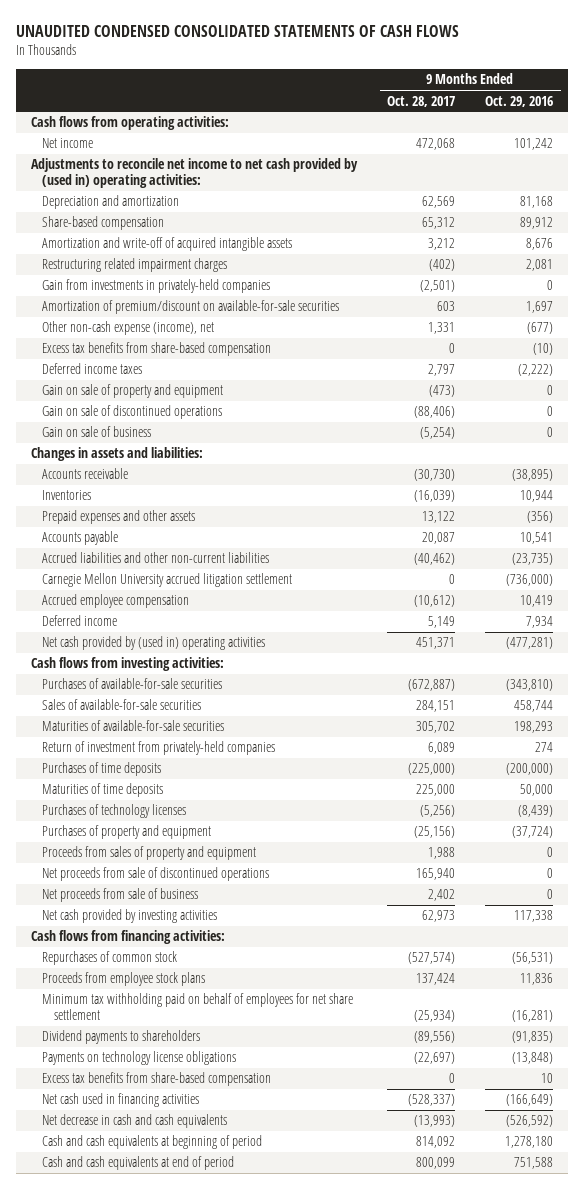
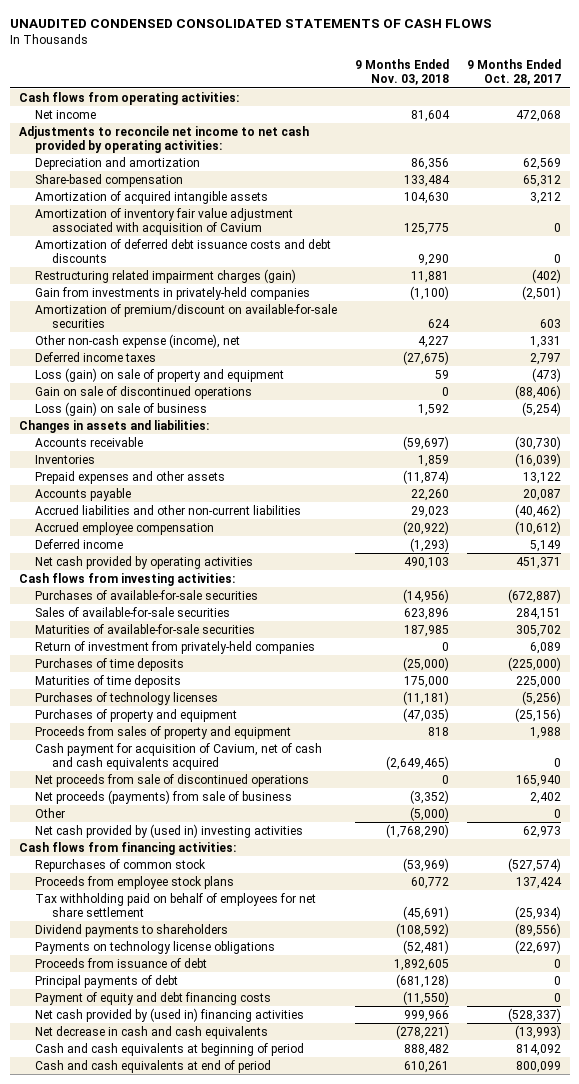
[485,95,554,107] Oct. 29, 2016 -> none
none -> [355,59,450,86] 9 Months Ended Nov. 03, 2018
[31,158,359,189] Adjustments to reconcile net income to net cash provided by (used in) operating activities: -> [18,125,309,153] Adjustments to reconcile net income to net cash provided by operating activities:
[42,237,293,252] Amortization and write-off of acquired intangible assets -> [35,190,269,204] Amortization of acquired intangible assets
none -> [35,207,294,235] Amortization of inventory fair value adjustment associated with acquisition of Cavium
none -> [35,238,332,263] Amortization of deferred debt issuance costs and debt discounts
[42,258,228,273] Restructuring related impairment charges -> [35,268,297,283] Restructuring related impairment charges (gain)
[42,342,272,357] Excess tax benefits from share-based compensation -> none
[42,384,224,399] Gain on sale of property and equipment -> [35,367,285,382] Loss (gain) on sale of property and equipment
[42,426,152,438] Gain on sale of business -> [35,401,208,416] Loss (gain) on sale of business
[42,573,293,588] Carnegie Mellon University accrued litigation settlement -> none
[42,636,266,651] Net cash provided by (used in) operating activities -> [35,555,254,569] Net cash provided by operating activities
none -> [35,742,323,770] Cash payment for acquisition of Cavium, net of cash and cash equivalents acquired
[42,888,199,903] Net proceeds from sale of business -> [35,789,293,804] Net proceeds (payments) from sale of business
none -> [35,807,66,818] Other
[42,909,218,924] Net cash provided by investing activities -> [35,823,304,838] Net cash provided by (used in) investing activities
[42,993,354,1021] Minimum tax withholding paid on behalf of employees for net share settlement -> [35,892,317,917] Tax withholding paid on behalf of employees for net share settlement
[42,1072,272,1087] Excess tax benefits from share-based compensation -> none
none -> [35,957,208,968] Proceeds from issuance of debt
none -> [35,974,179,988] Principal payments of debt
none -> [35,991,272,1005] Payment of equity and debt financing costs
[42,1093,200,1108] Net cash used in financing activities -> [35,1007,305,1022] Net cash provided by (used in) financing activities

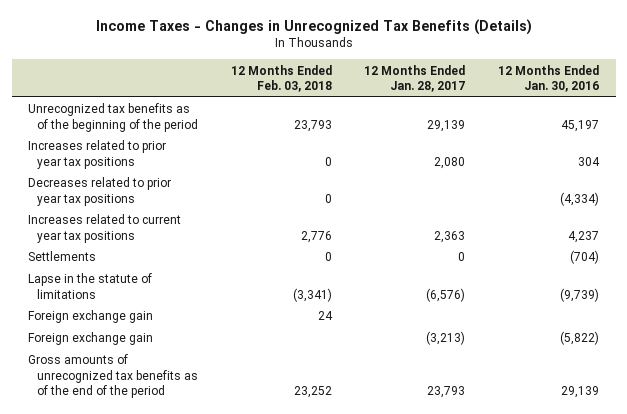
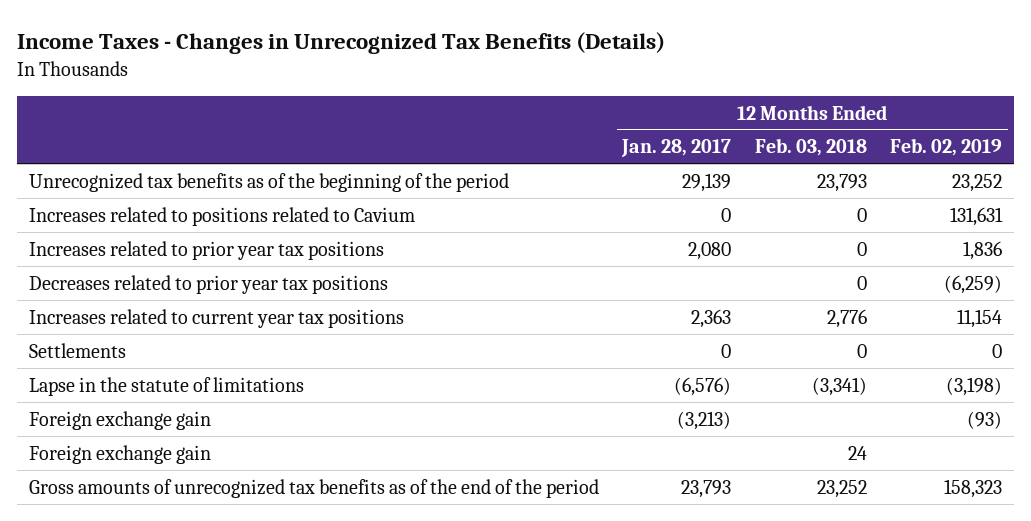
[498,64,600,92] 12 Months Ended Jan. 30, 2016 -> none
none -> [890,138,1003,157] Feb. 02, 2019
none -> [29,206,416,226] Increases related to positions related to Cavium
[27,310,153,324] Foreign exchange gain -> [29,444,212,464] Foreign exchange gain

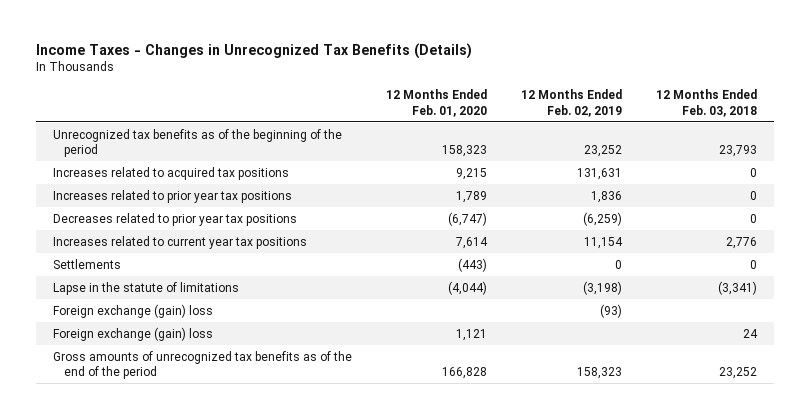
[621,139,732,158] Jan. 28, 2017 -> none
none -> [386,89,488,117] 12 Months Ended Feb. 01, 2020
[29,206,416,226] Increases related to positions related to Cavium -> [53,166,290,180] Increases related to acquired tax positions
[29,410,212,430] Foreign exchange gain -> [53,303,214,318] Foreign exchange (gain) loss
[29,444,212,464] Foreign exchange gain -> [53,326,214,341] Foreign exchange (gain) loss

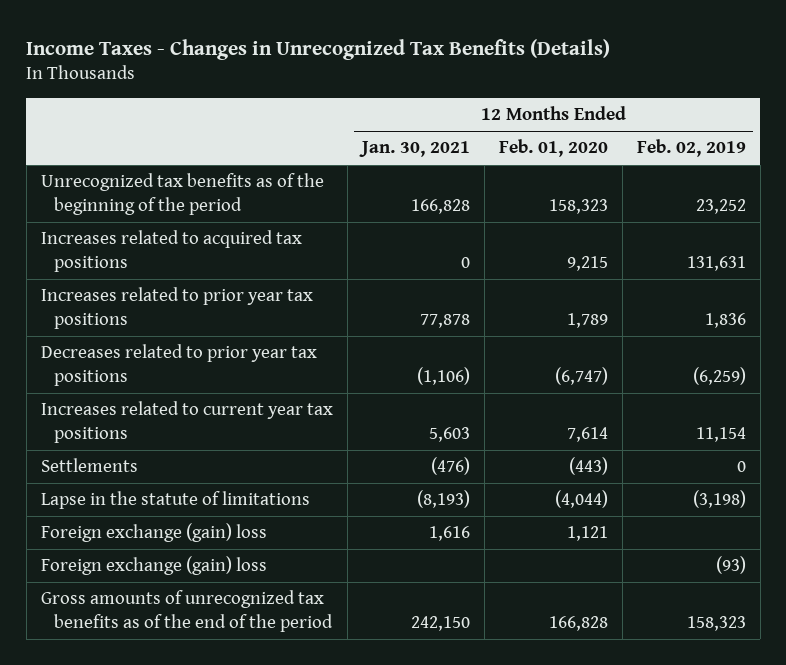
[655,89,757,117] 12 Months Ended Feb. 03, 2018 -> none
none -> [358,141,470,158] Jan. 30, 2021
[53,303,214,318] Foreign exchange (gain) loss -> [40,556,267,576] Foreign exchange (gain) loss

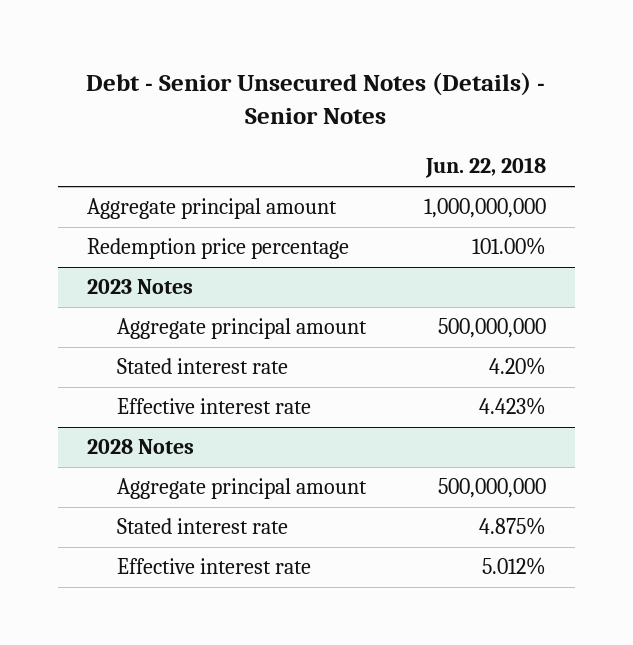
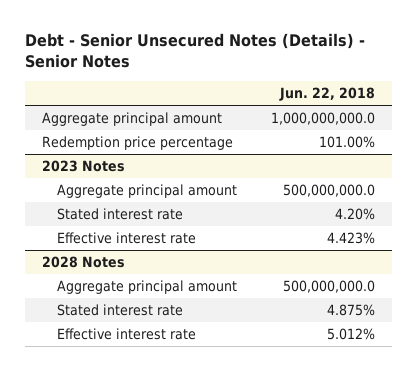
[424,198,547,219] 1,000,000,000 -> [271,112,376,126] 1,000,000,000.0
[438,318,547,339] 500,000,000 -> [283,184,376,198] 500,000,000.0
[438,478,547,499] 500,000,000 -> [283,280,376,294] 500,000,000.0

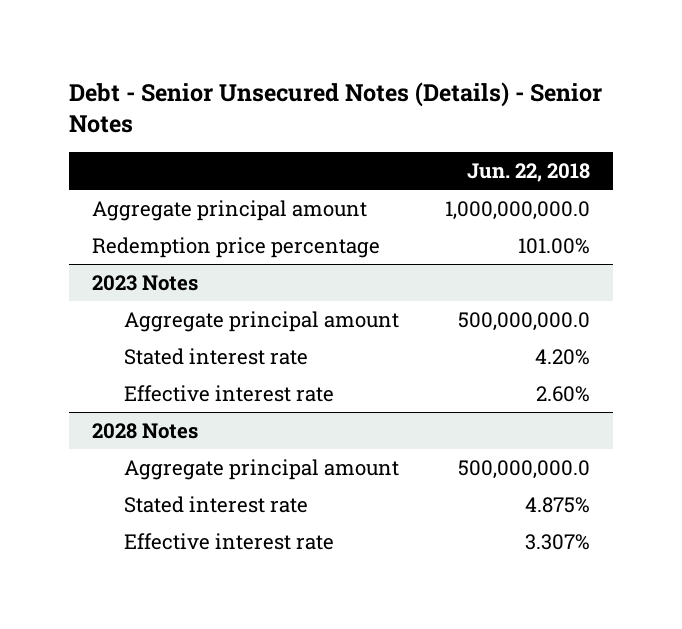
[327,232,376,245] 4.423% -> [536,385,591,402] 2.60%
[327,328,376,341] 5.012% -> [525,533,591,550] 3.307%

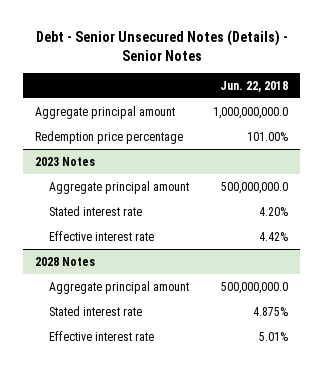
[536,385,591,402] 2.60% -> [259,231,289,241] 4.42%
[525,533,591,550] 3.307% -> [259,331,289,341] 5.01%

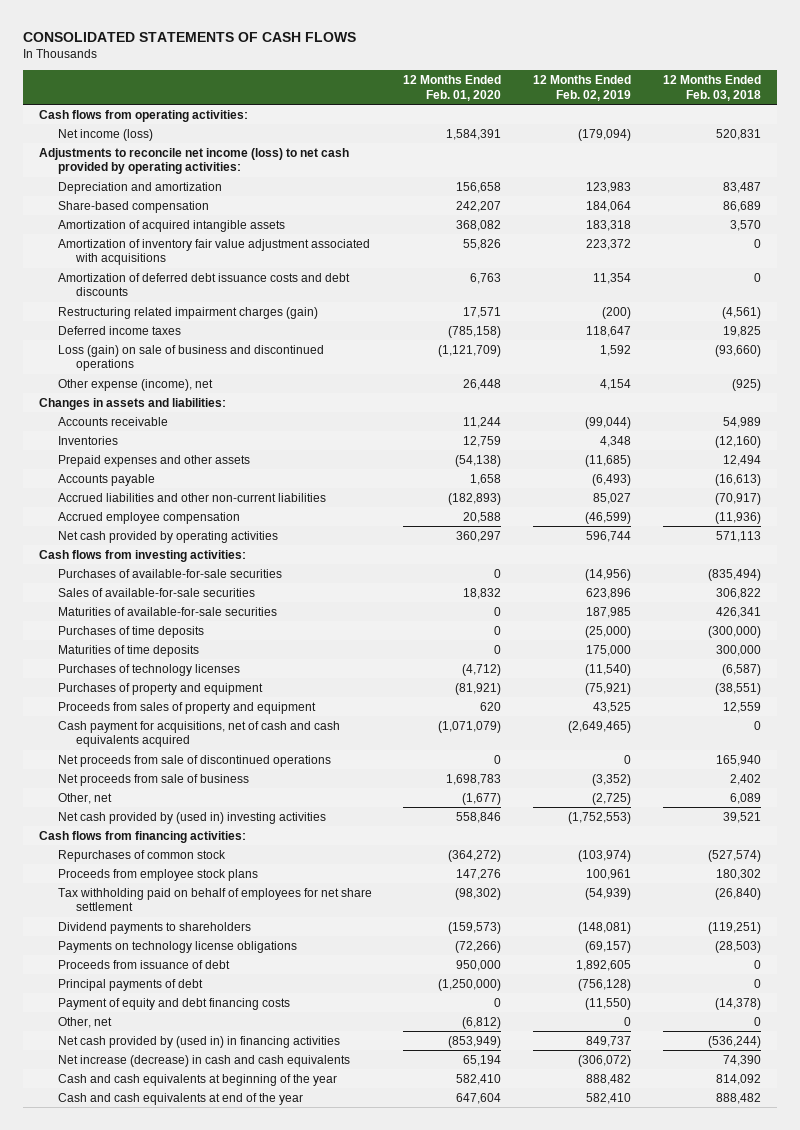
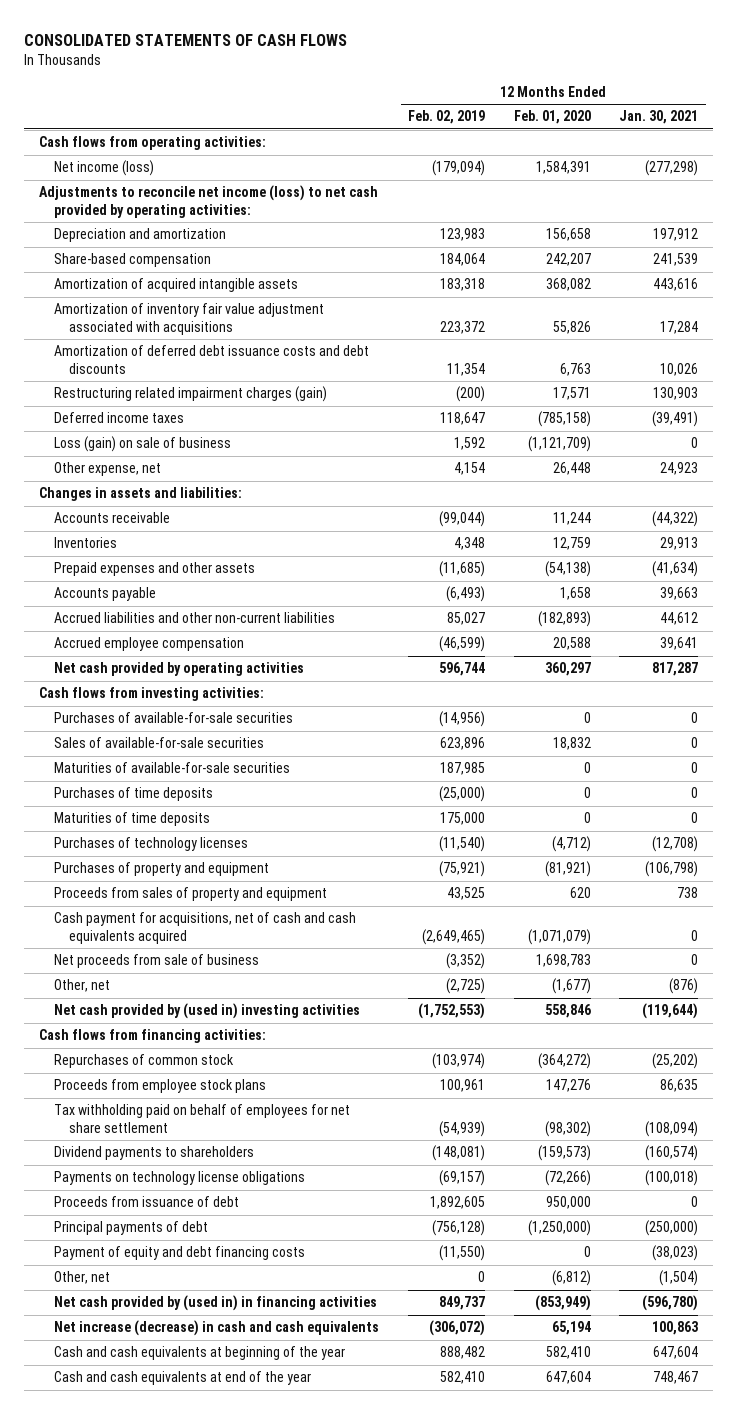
[662,74,761,101] 12 Months Ended Feb. 03, 2018 -> none
none -> [619,110,699,125] Jan. 30, 2021
[57,344,324,372] Loss (gain) on sale of business and discontinued operations -> [53,436,231,453] Loss (gain) on sale of business
[57,378,213,391] Other expense (income), net -> [53,462,161,477] Other expense, net
[57,754,331,767] Net proceeds from sale of discontinued operations -> none

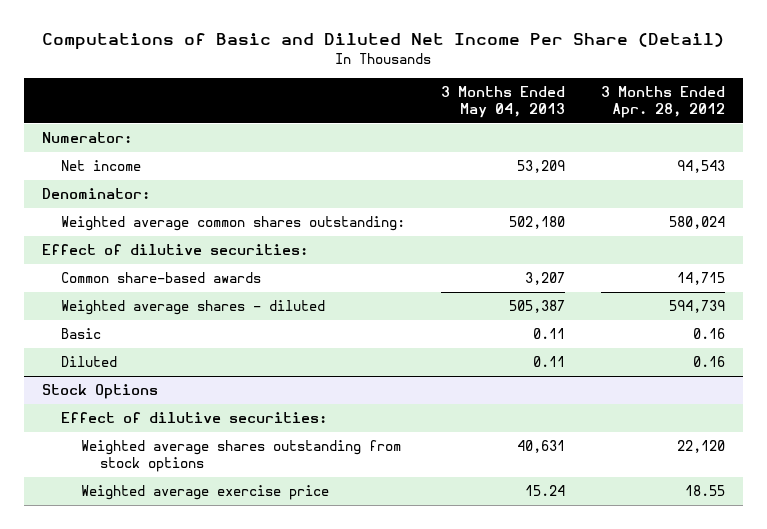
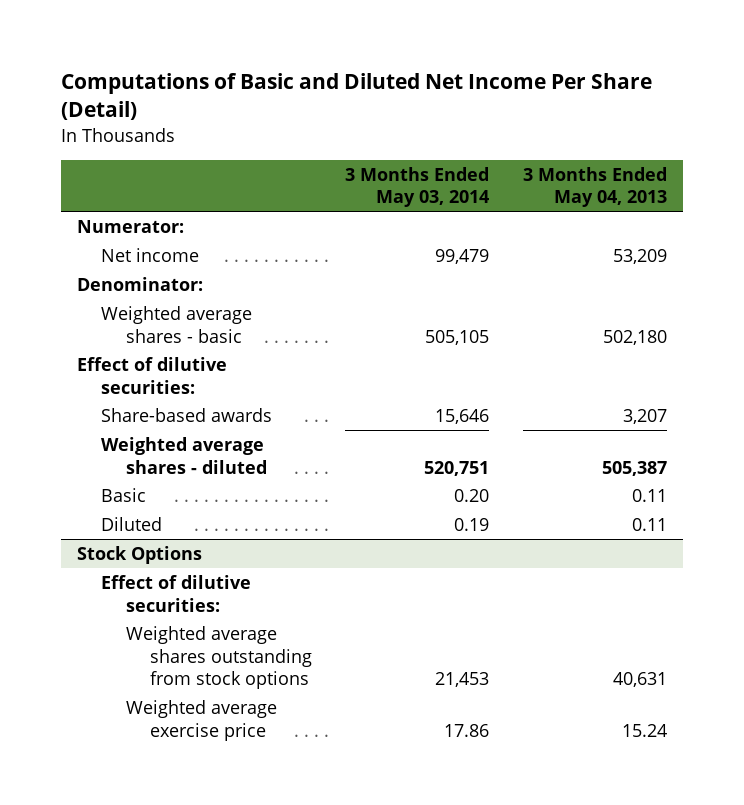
[600,85,725,118] 3 Months Ended Apr. 28, 2012 -> none
none -> [345,166,490,208] 3 Months Ended May 03, 2014
[61,216,406,232] Weighted average common shares outstanding: -> [101,305,253,343] Weighted average shares - basic
[61,272,262,284] Common share-based awards -> [101,407,273,422] Share-based awards

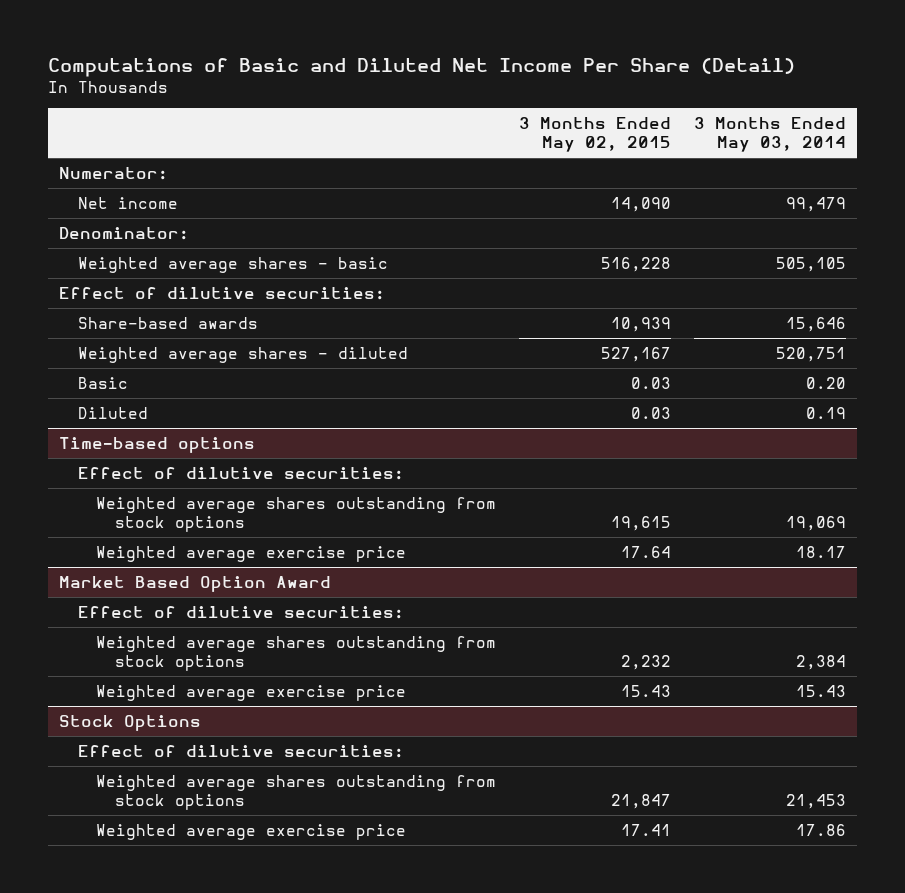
[522,166,667,208] 3 Months Ended May 04, 2013 -> none
none -> [518,117,671,152] 3 Months Ended May 02, 2015
none -> [59,437,256,454] Time-based options
none -> [77,467,404,481] Effect of dilutive securities:
none -> [96,497,497,532] Weighted average shares outstanding from stock options
none -> [96,546,407,563] Weighted average exercise price
none -> [59,576,332,593] Market Based Option Award
none -> [77,606,404,620] Effect of dilutive securities:
none -> [96,636,497,671] Weighted average shares outstanding from stock options
none -> [96,685,407,702] Weighted average exercise price

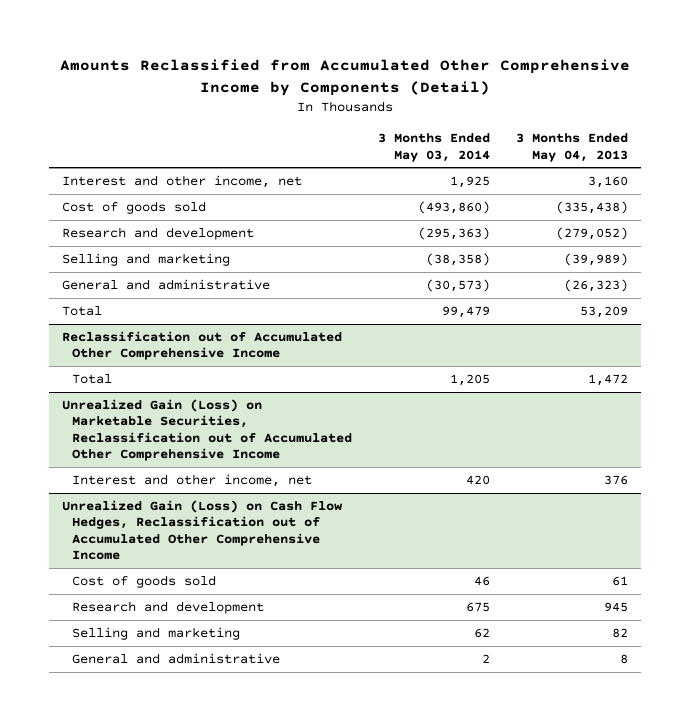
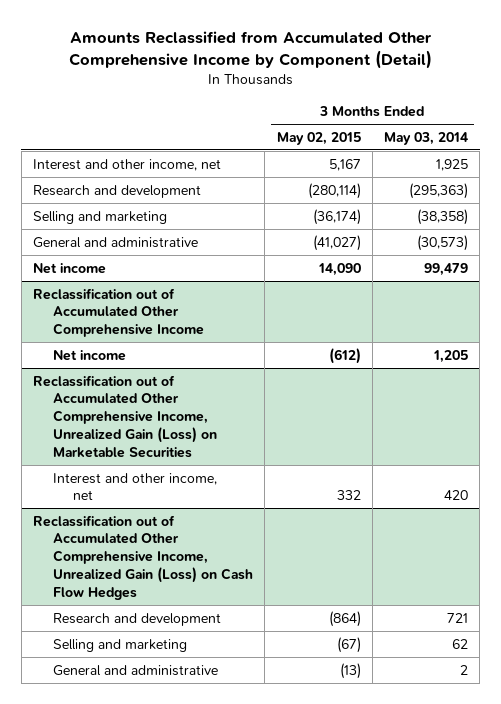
[59,59,630,97] Amounts Reclassified from Accumulated Other Comprehensive Income by Components (Detail) -> [68,31,432,70] Amounts Reclassified from Accumulated Other Comprehensive Income by Component (Detail)
[515,133,628,162] 3 Months Ended May 04, 2013 -> none
none -> [276,131,361,145] May 02, 2015
[61,201,206,215] Cost of goods sold -> none
[61,306,102,317] Total -> [33,262,107,274] Net income
[71,374,112,385] Total -> [53,349,127,361] Net income
[61,399,352,462] Unrealized Gain (Loss) on Marketable Securities, Reclassification out of Accumulated Other Comprehensive Income -> [33,374,218,458] Reclassification out of Accumulated Other Comprehensive Income, Unrealized Gain (Loss) on Marketable Securities
[71,575,216,589] Cost of goods sold -> none
[61,500,343,561] Unrealized Gain (Loss) on Cash Flow Hedges, Reclassification out of Accumulated Other Comprehensive Income -> [33,514,254,600] Reclassification out of Accumulated Other Comprehensive Income, Unrealized Gain (Loss) on Cash Flow Hedges
[465,602,490,613] 675 -> [447,612,469,623] 721

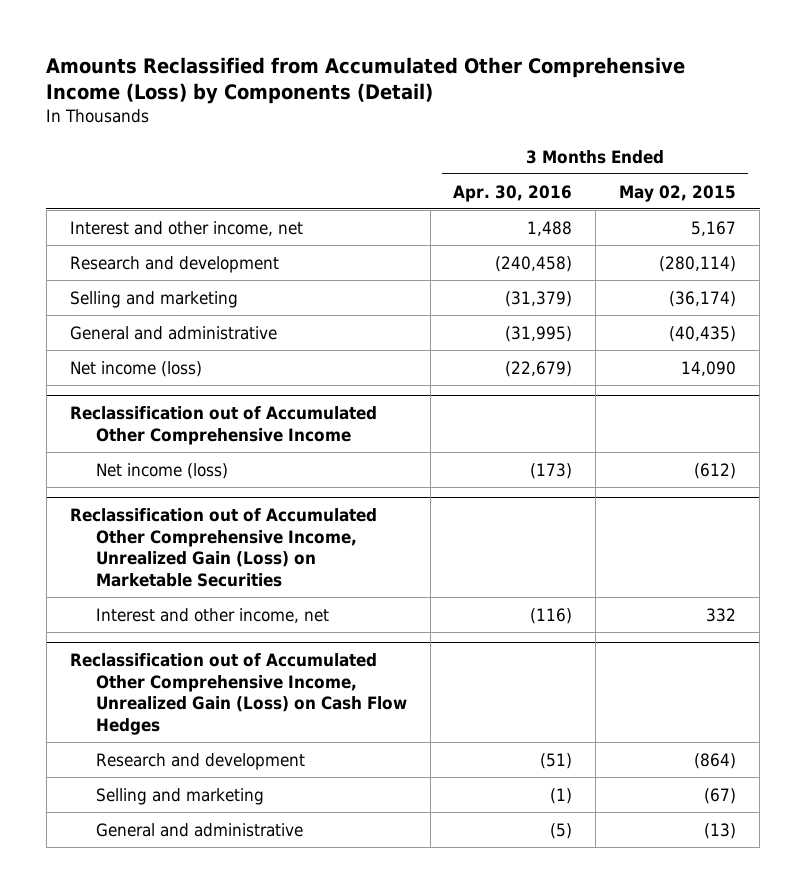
[68,31,432,70] Amounts Reclassified from Accumulated Other Comprehensive Income by Component (Detail) -> [46,56,686,105] Amounts Reclassified from Accumulated Other Comprehensive Income (Loss) by Components (Detail)
[384,131,469,145] May 03, 2014 -> none
none -> [453,184,573,202] Apr. 30, 2016
[312,234,361,251] (41,027) -> [669,325,737,342] (40,435)
[33,262,107,274] Net income -> [69,360,202,377] Net income (loss)
[53,349,127,361] Net income -> [95,462,228,479] Net income (loss)

